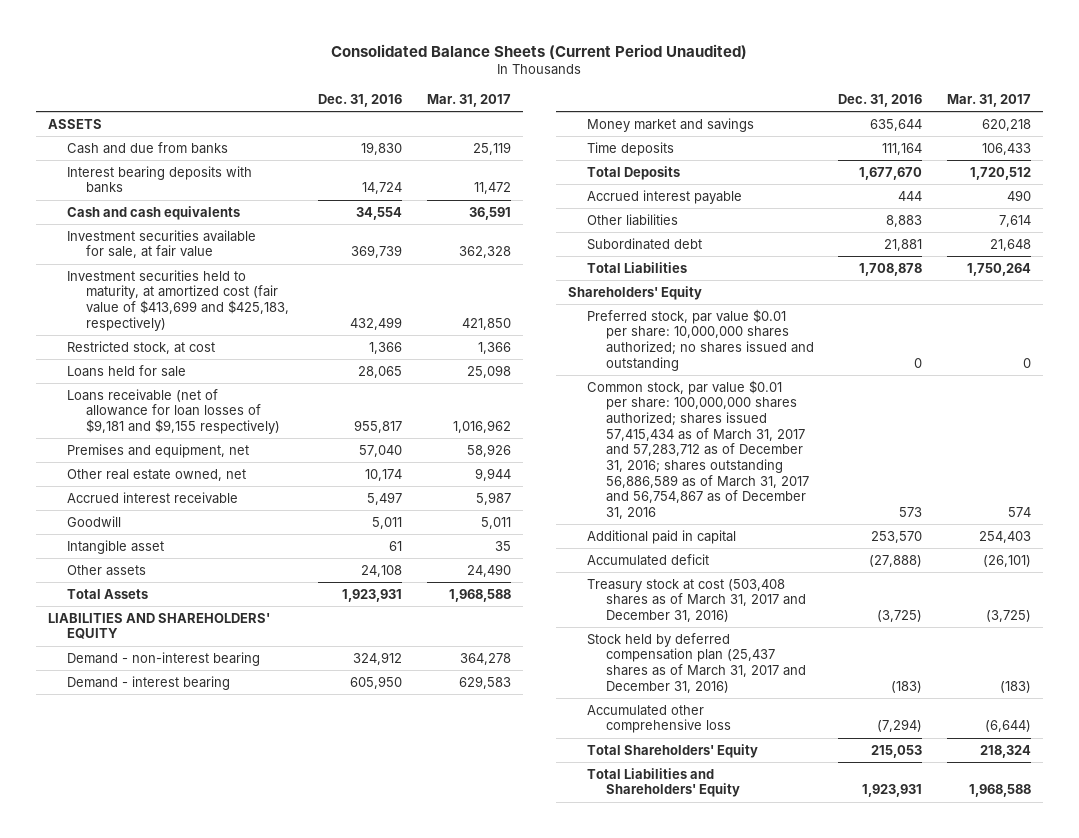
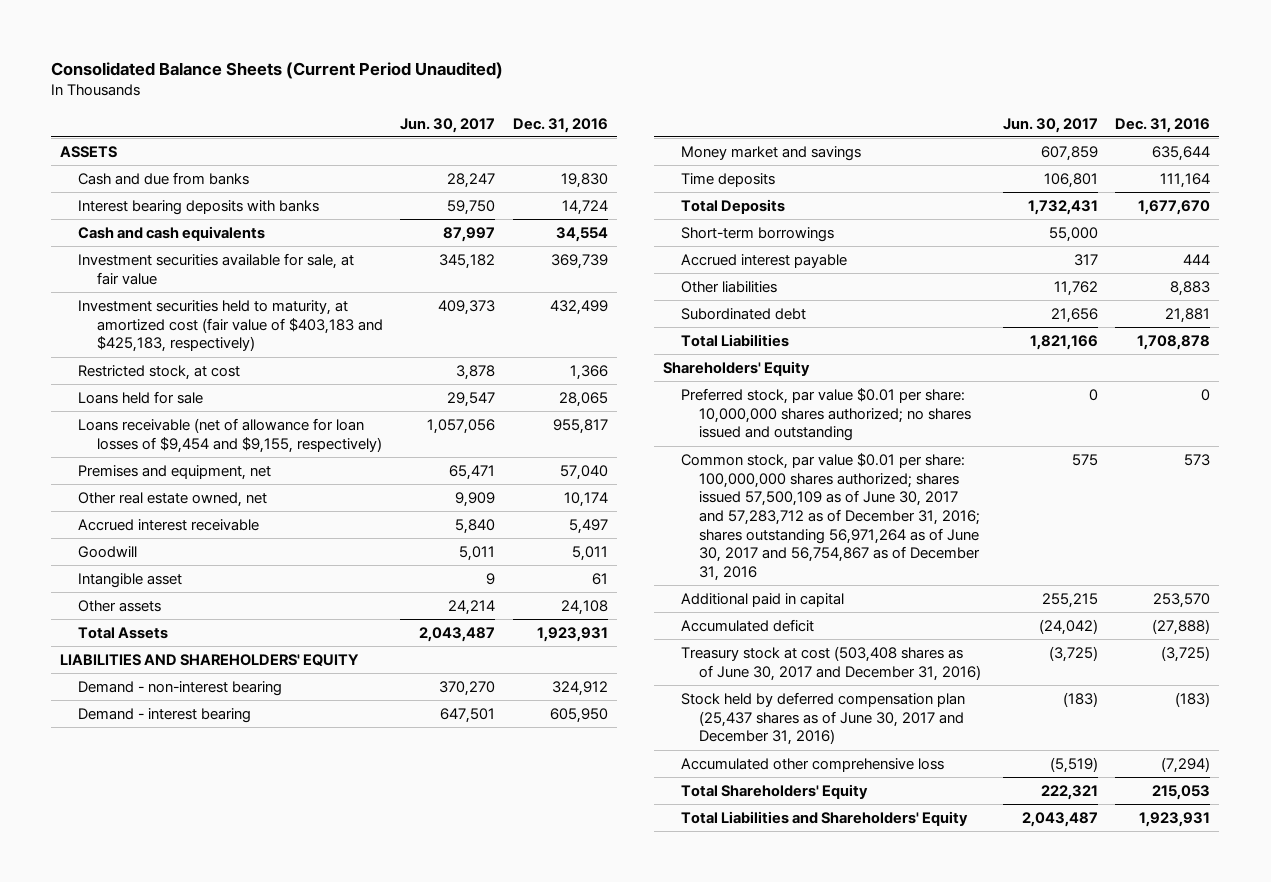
[426,94,511,108] Mar. 31, 2017 -> none
none -> [400,117,496,133] Jun. 30, 2017
[67,269,290,331] Investment securities held to maturity, at amortized cost (fair value of $413,699 and $425,183, respectively) -> [78,299,383,353] Investment securities held to maturity, at amortized cost (fair value of $403,183 and $425,183, respectively)
[67,388,281,435] Loans receivable (net of allowance for loan losses of $9,181 and $9,155 respectively) -> [78,417,382,453] Loans receivable (net of allowance for loan losses of $9,454 and $9,155, respectively)
none -> [680,226,834,242] Short-term borrowings
[586,379,809,519] Common stock, par value $0.01 per share: 100,000,000 shares authorized; shares issued 57,415,434 as of March 31, 2017 and 57,283,712 as of December 31, 2016; shares outstanding 56,886,589 as of March 31, 2017 and 56,754,867 as of December 31, 2016 -> [680,452,981,581] Common stock, par value $0.01 per share: 100,000,000 shares authorized; shares issued 57,500,109 as of June 30, 2017 and 57,283,712 as of December 31, 2016; shares outstanding 56,971,264 as of June 30, 2017 and 56,754,867 as of December 31, 2016
[586,578,806,623] Treasury stock at cost (503,408 shares as of March 31, 2017 and December 31, 2016) -> [680,645,982,681] Treasury stock at cost (503,408 shares as of June 30, 2017 and December 31, 2016)
[586,632,806,693] Stock held by deferred compensation plan (25,437 shares as of March 31, 2017 and December 31, 2016) -> [680,691,965,746] Stock held by deferred compensation plan (25,437 shares as of June 30, 2017 and December 31, 2016)

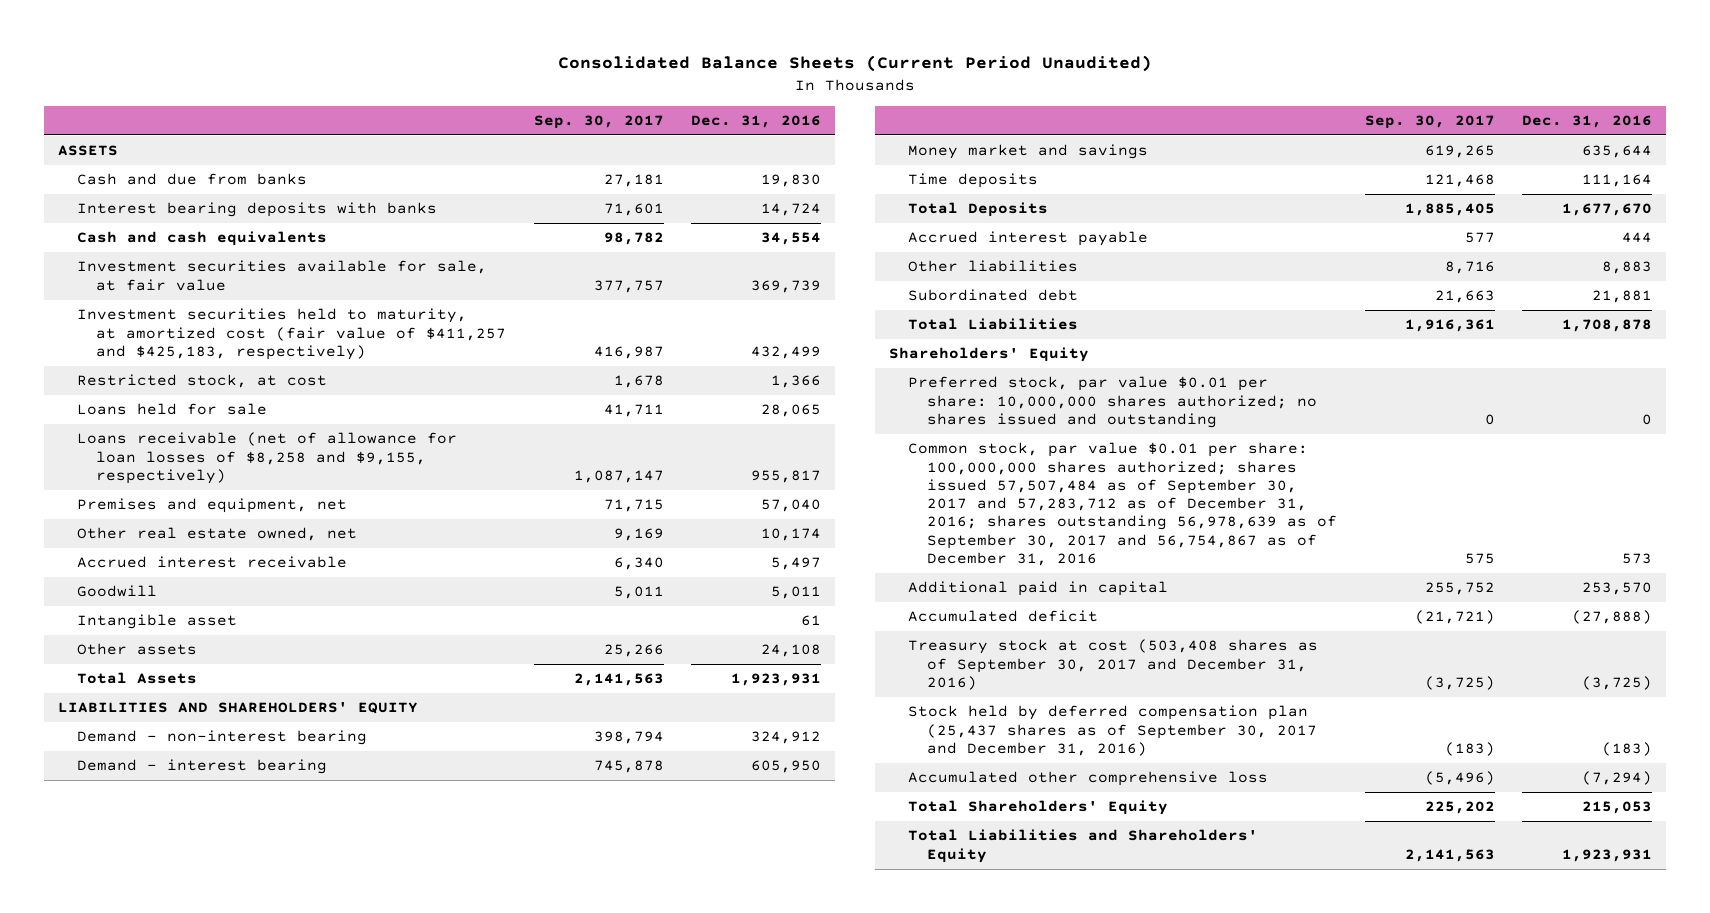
[400,117,496,133] Jun. 30, 2017 -> none
none -> [533,114,664,129] Sep. 30, 2017
[78,299,383,353] Investment securities held to maturity, at amortized cost (fair value of $403,183 and $425,183, respectively) -> [76,308,507,360] Investment securities held to maturity, at amortized cost (fair value of $411,257 and $425,183, respectively)
[78,417,382,453] Loans receivable (net of allowance for loan losses of $9,454 and $9,155, respectively) -> [76,432,457,484] Loans receivable (net of allowance for loan losses of $8,258 and $9,155, respectively)
[680,226,834,242] Short-term borrowings -> none
[680,452,981,581] Common stock, par value $0.01 per share: 100,000,000 shares authorized; shares issued 57,500,109 as of June 30, 2017 and 57,283,712 as of December 31, 2016; shares outstanding 56,971,264 as of June 30, 2017 and 56,754,867 as of December 31, 2016 -> [907,442,1338,566] Common stock, par value $0.01 per share: 100,000,000 shares authorized; shares issued 57,507,484 as of September 30, 2017 and 57,283,712 as of December 31, 2016; shares outstanding 56,978,639 as of September 30, 2017 and 56,754,867 as of December 31, 2016
[680,645,982,681] Treasury stock at cost (503,408 shares as of June 30, 2017 and December 31, 2016) -> [907,639,1318,690] Treasury stock at cost (503,408 shares as of September 30, 2017 and December 31, 2016)
[680,691,965,746] Stock held by deferred compensation plan (25,437 shares as of June 30, 2017 and December 31, 2016) -> [907,705,1318,756] Stock held by deferred compensation plan (25,437 shares as of September 30, 2017 and December 31, 2016)

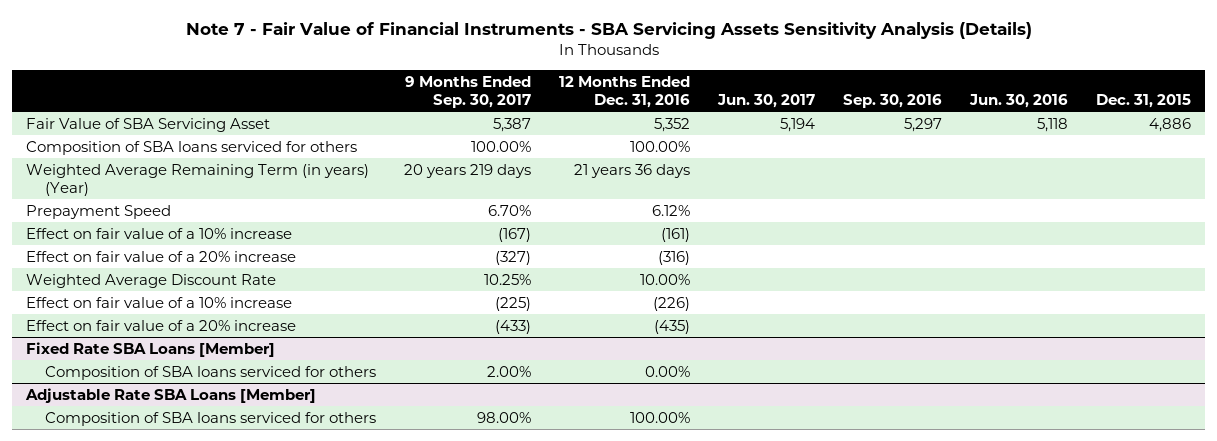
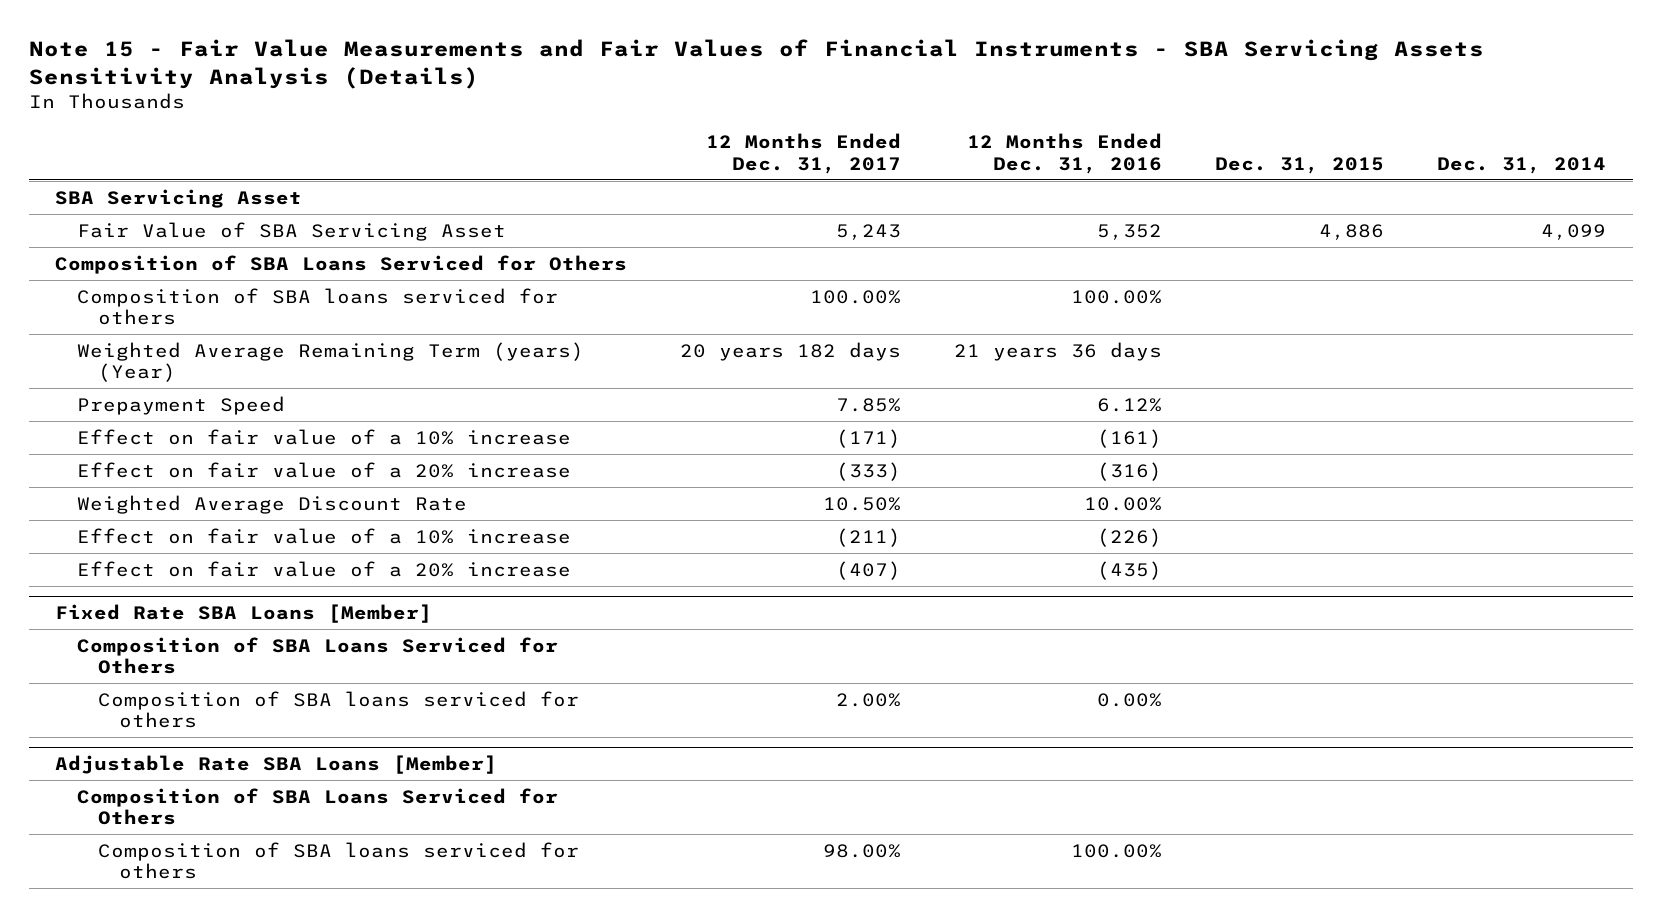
[185,22,1032,40] Note 7 - Fair Value of Financial Instruments - SBA Servicing Assets Sensitivity Analysis (Details) -> [28,39,1484,90] Note 15 - Fair Value Measurements and Fair Values of Financial Instruments - SBA Servicing Assets Sensitivity Analysis (Details)
[405,76,532,108] 9 Months Ended Sep. 30, 2017 -> none
[717,93,816,108] Jun. 30, 2017 -> none
[843,93,943,108] Sep. 30, 2016 -> none
[969,93,1069,108] Jun. 30, 2016 -> none
none -> [706,133,902,174] 12 Months Ended Dec. 31, 2017
none -> [1437,156,1607,174] Dec. 31, 2014
none -> [55,188,303,208] SBA Servicing Asset
none -> [55,254,628,274] Composition of SBA Loans Serviced for Others
[26,163,370,196] Weighted Average Remaining Term (in years) (Year) -> [76,341,584,382] Weighted Average Remaining Term (years) (Year)
none -> [76,636,558,674] Composition of SBA Loans Serviced for Others
none -> [76,787,558,825] Composition of SBA Loans Serviced for Others

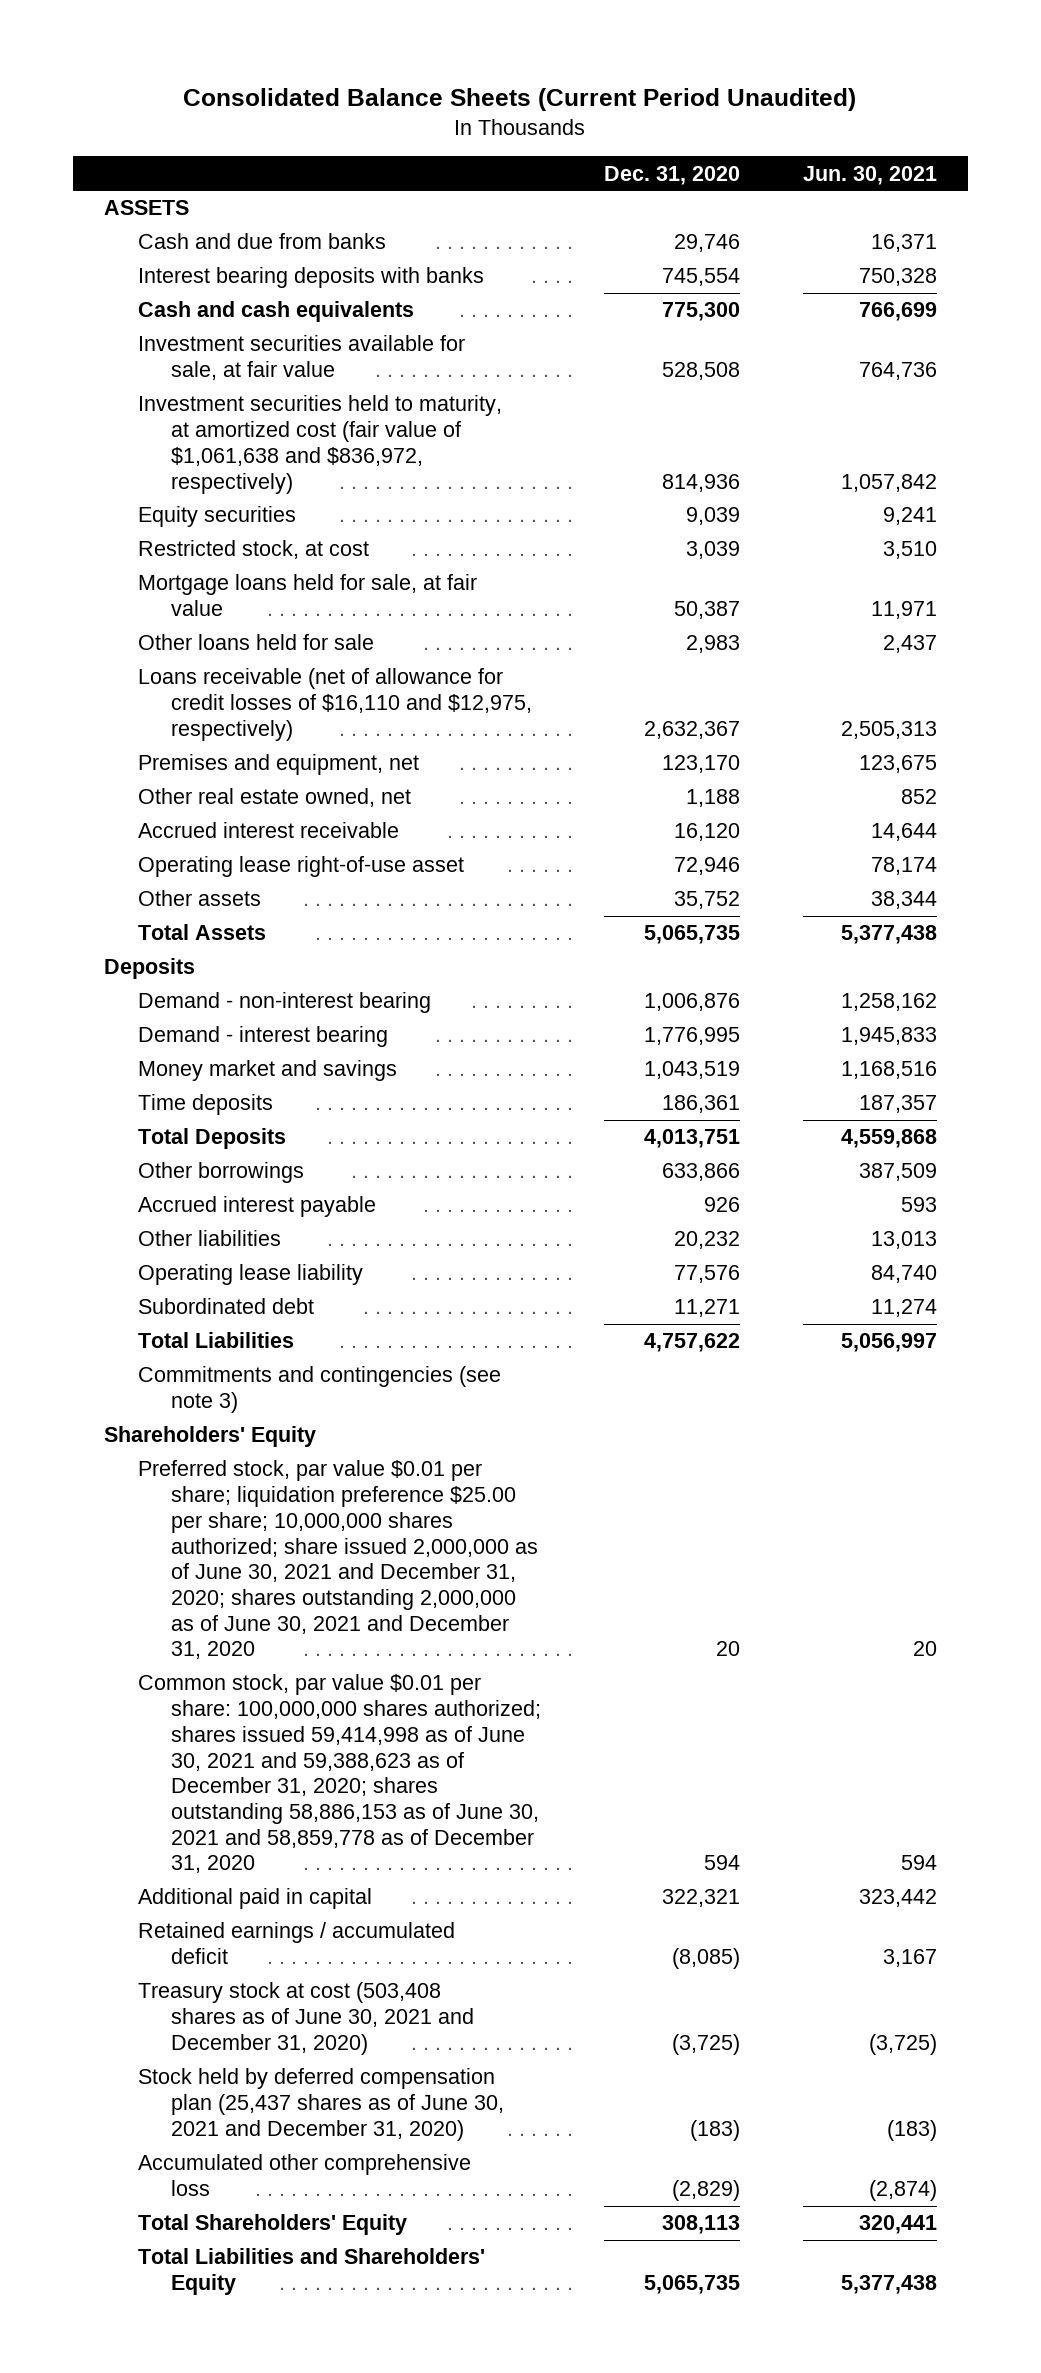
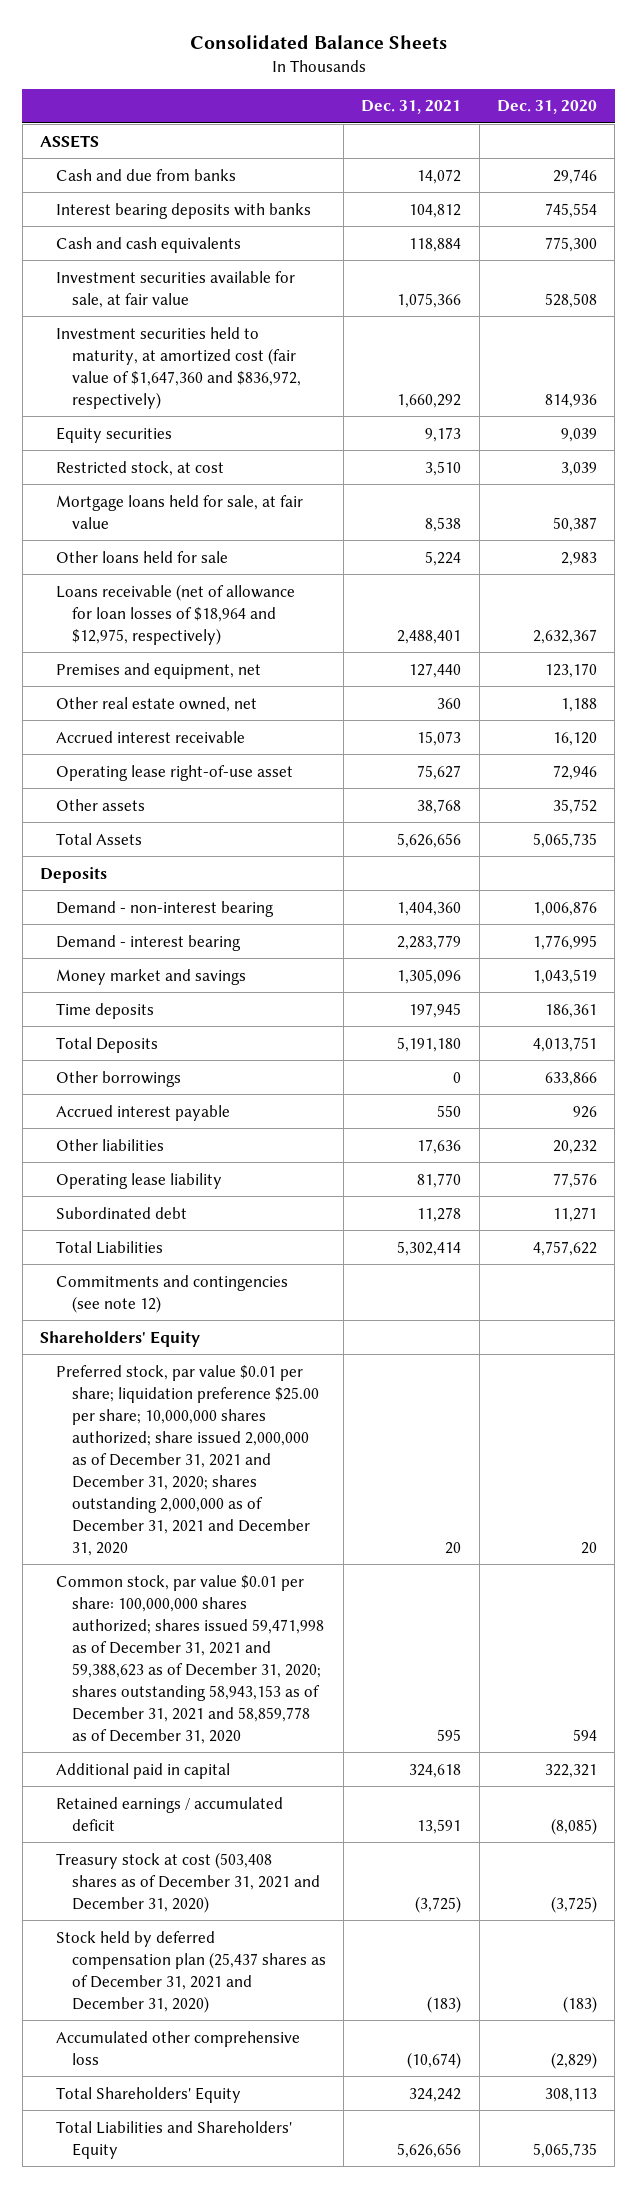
[183,88,857,112] Consolidated Balance Sheets (Current Period Unaudited) -> [189,34,447,49] Consolidated Balance Sheets
[802,165,937,185] Jun. 30, 2021 -> none
none -> [361,100,462,115] Dec. 31, 2021
[137,395,502,494] Investment securities held to maturity, at amortized cost (fair value of $1,061,638 and $836,972, respectively) -> [56,326,301,409] Investment securities held to maturity, at amortized cost (fair value of $1,647,360 and $836,972, respectively)
[137,668,533,741] Loans receivable (net of allowance for credit losses of $16,110 and $12,975, respectively) -> [56,583,296,645] Loans receivable (net of allowance for loan losses of $18,964 and $12,975, respectively)
[137,1366,501,1414] Commitments and contingencies (see note 3) -> [56,1274,289,1313] Commitments and contingencies (see note 12)
[137,1460,539,1660] Preferred stock, par value $0.01 per share; liquidation preference $25.00 per share; 10,000,000 shares authorized; share issued 2,000,000 as of June 30, 2021 and December 31, 2020; shares outstanding 2,000,000 as of June 30, 2021 and December 31, 2020 -> [56,1364,319,1556] Preferred stock, par value $0.01 per share; liquidation preference $25.00 per share; 10,000,000 shares authorized; share issued 2,000,000 as of December 31, 2021 and December 31, 2020; shares outstanding 2,000,000 as of December 31, 2021 and December 31, 2020
[137,1674,542,1874] Common stock, par value $0.01 per share: 100,000,000 shares authorized; shares issued 59,414,998 as of June 30, 2021 and 59,388,623 as of December 31, 2020; shares outstanding 58,886,153 as of June 30, 2021 and 58,859,778 as of December 31, 2020 -> [56,1574,324,1744] Common stock, par value $0.01 per share: 100,000,000 shares authorized; shares issued 59,471,998 as of December 31, 2021 and 59,388,623 as of December 31, 2020; shares outstanding 58,943,153 as of December 31, 2021 and 58,859,778 as of December 31, 2020
[137,1982,475,2055] Treasury stock at cost (503,408 shares as of June 30, 2021 and December 31, 2020) -> [56,1851,320,1913] Treasury stock at cost (503,408 shares as of December 31, 2021 and December 31, 2020)
[137,2068,505,2141] Stock held by deferred compensation plan (25,437 shares as of June 30, 2021 and December 31, 2020) -> [56,1930,326,2013] Stock held by deferred compensation plan (25,437 shares as of December 31, 2021 and December 31, 2020)

